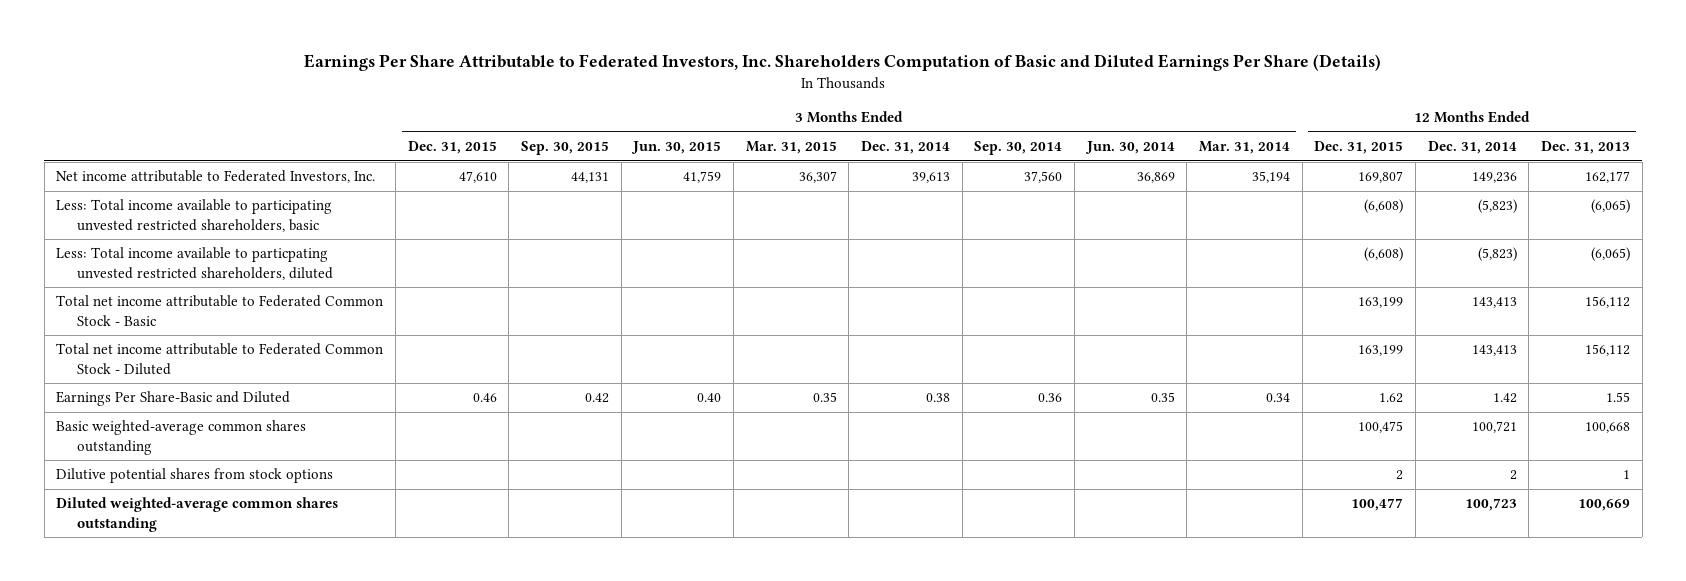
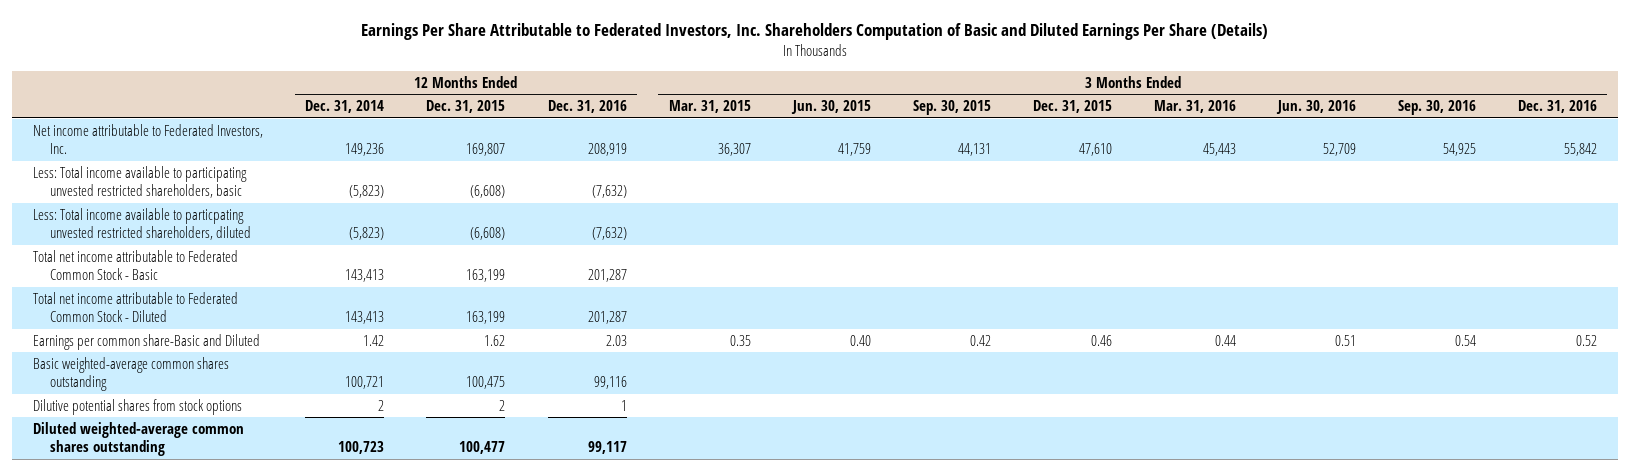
[860,141,950,155] Dec. 31, 2014 -> none
[974,141,1063,156] Sep. 30, 2014 -> none
[1084,141,1175,155] Jun. 30, 2014 -> none
[1198,141,1290,155] Mar. 31, 2014 -> none
[1540,141,1630,155] Dec. 31, 2013 -> none
none -> [547,100,627,114] Dec. 31, 2016
none -> [1153,100,1236,114] Mar. 31, 2016
none -> [1275,100,1356,115] Jun. 30, 2016
none -> [1397,100,1476,116] Sep. 30, 2016
none -> [1517,100,1597,114] Dec. 31, 2016
[56,391,291,407] Earnings Per Share-Basic and Diluted -> [33,333,261,350] Earnings per common share-Basic and Diluted

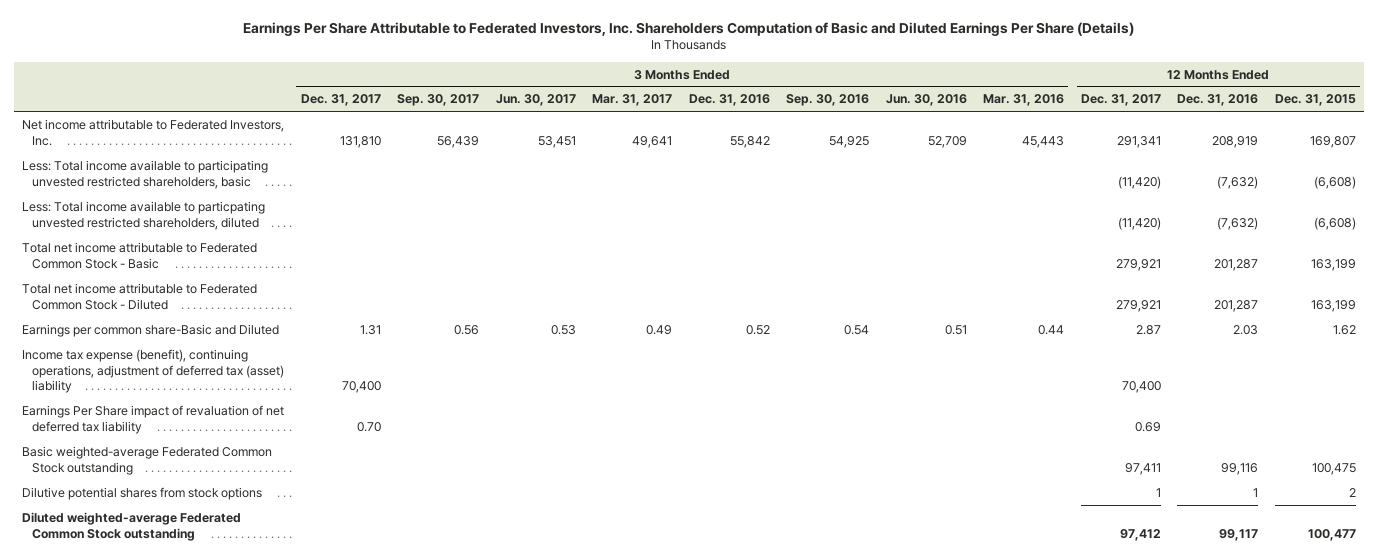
[305,100,385,114] Dec. 31, 2014 -> none
[668,100,751,114] Mar. 31, 2015 -> none
[790,100,871,115] Jun. 30, 2015 -> none
[912,100,991,116] Sep. 30, 2015 -> none
[1032,100,1112,114] Dec. 31, 2015 -> none
none -> [300,94,381,107] Dec. 31, 2017
none -> [397,94,480,107] Sep. 30, 2017
none -> [495,94,576,107] Jun. 30, 2017
none -> [592,94,673,107] Mar. 31, 2017
none -> [1080,94,1161,107] Dec. 31, 2017
none -> [21,348,284,394] Income tax expense (benefit), continuing operations, adjustment of deferred tax (asset) liability
none -> [21,404,284,434] Earnings Per Share impact of revaluation of net deferred tax liability
[33,356,230,392] Basic weighted-average common shares outstanding -> [21,445,272,475] Basic weighted-average Federated Common Stock outstanding
[33,421,245,457] Diluted weighted-average common shares outstanding -> [21,511,241,541] Diluted weighted-average Federated Common Stock outstanding

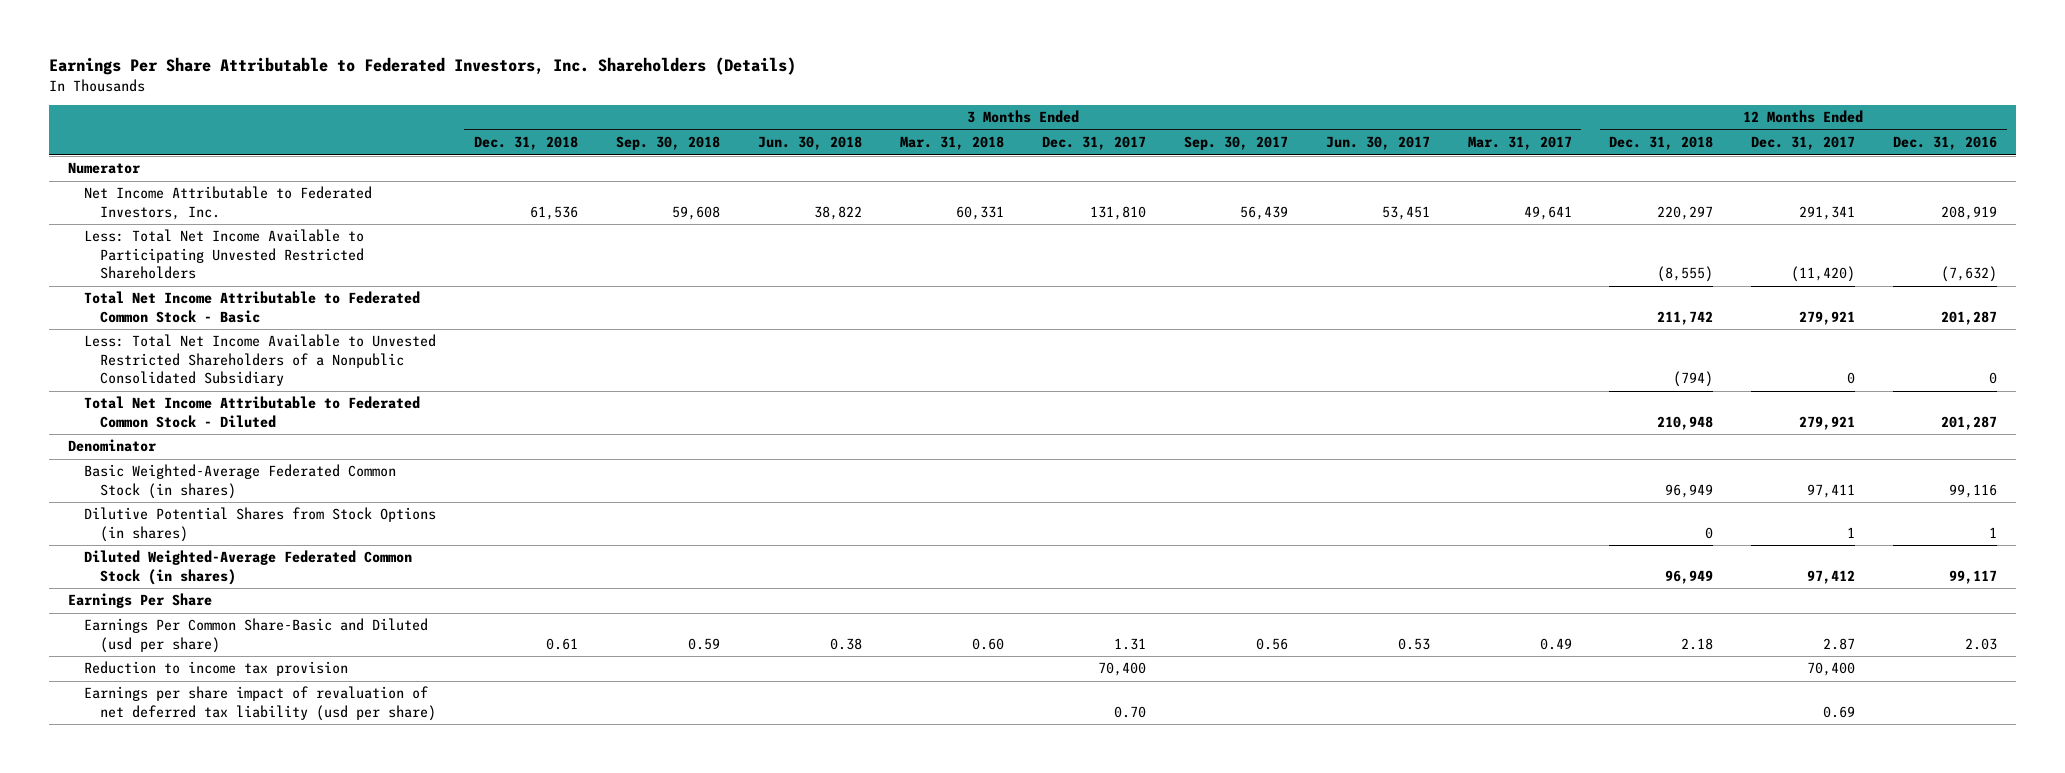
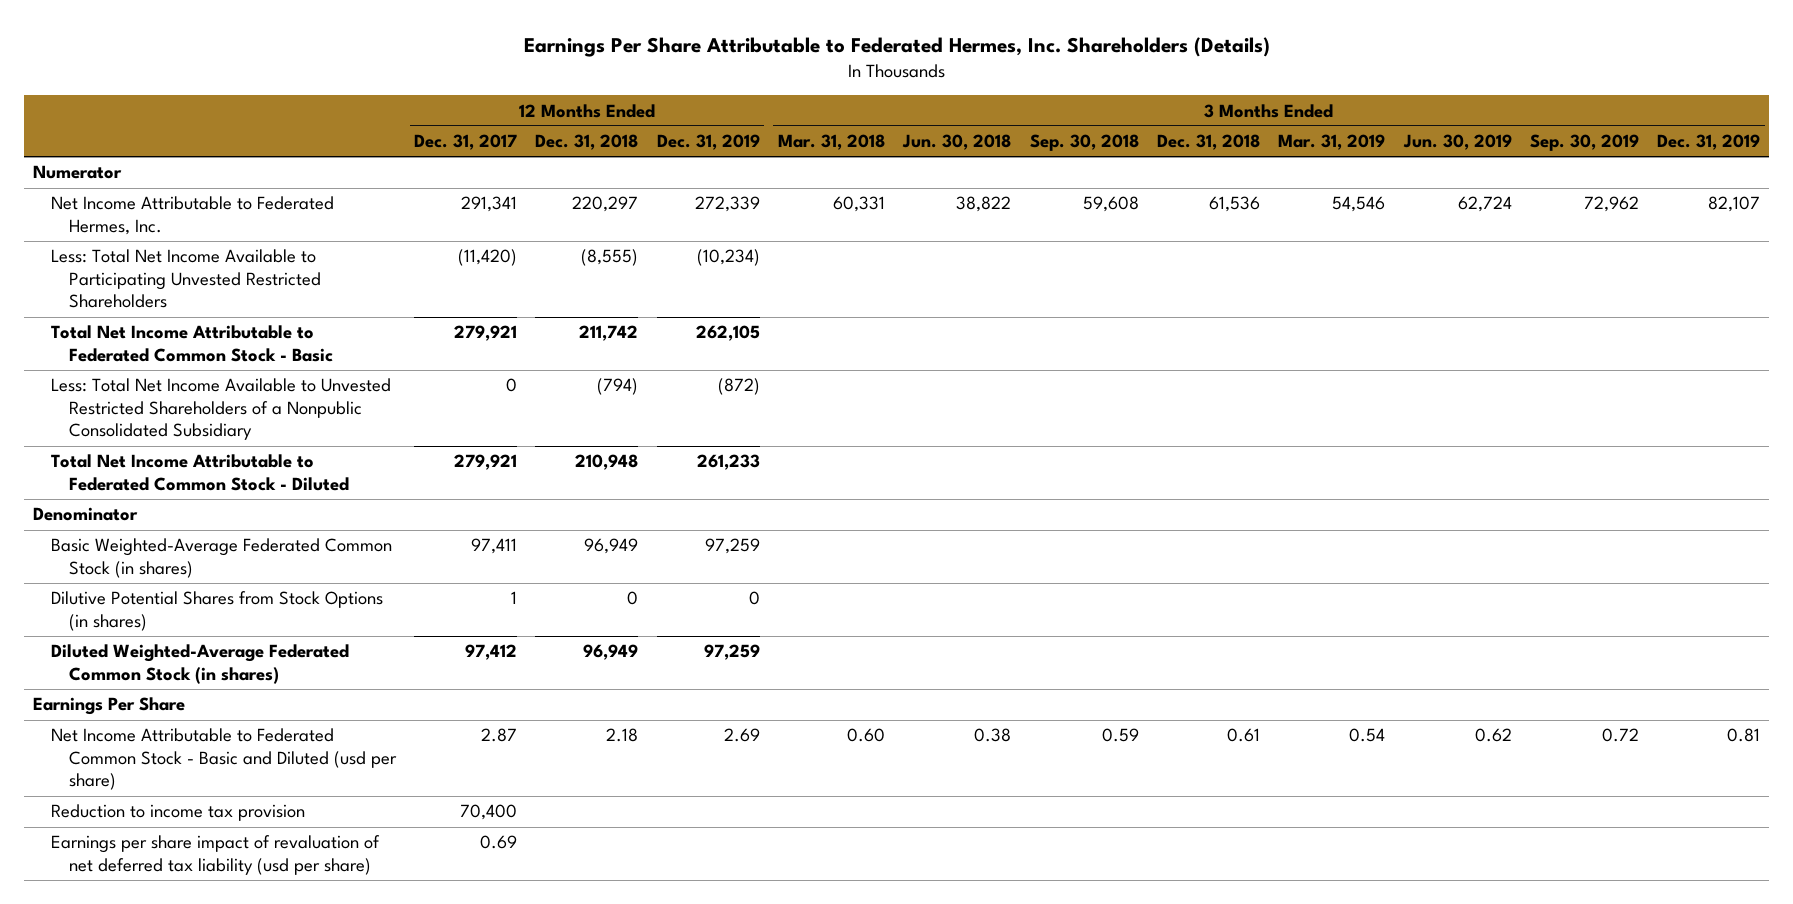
[49,57,797,76] Earnings Per Share Attributable to Federated Investors, Inc. Shareholders (Details) -> [523,37,1270,58] Earnings Per Share Attributable to Federated Hermes, Inc. Shareholders (Details)
[1041,136,1146,151] Dec. 31, 2017 -> none
[1183,136,1288,151] Sep. 30, 2017 -> none
[1325,136,1430,151] Jun. 30, 2017 -> none
[1467,136,1572,151] Mar. 31, 2017 -> none
[1893,136,1998,151] Dec. 31, 2016 -> none
none -> [656,134,760,151] Dec. 31, 2019
none -> [1278,134,1386,151] Mar. 31, 2019
none -> [1402,134,1512,151] Jun. 30, 2019
none -> [1529,134,1639,152] Sep. 30, 2019
none -> [1657,134,1761,151] Dec. 31, 2019
[84,186,373,220] Net Income Attributable to Federated Investors, Inc. -> [50,196,334,235] Net Income Attributable to Federated Hermes, Inc.
[84,618,429,653] Earnings Per Common Share-Basic and Diluted (usd per share) -> [50,728,397,791] Net Income Attributable to Federated Common Stock - Basic and Diluted (usd per share)

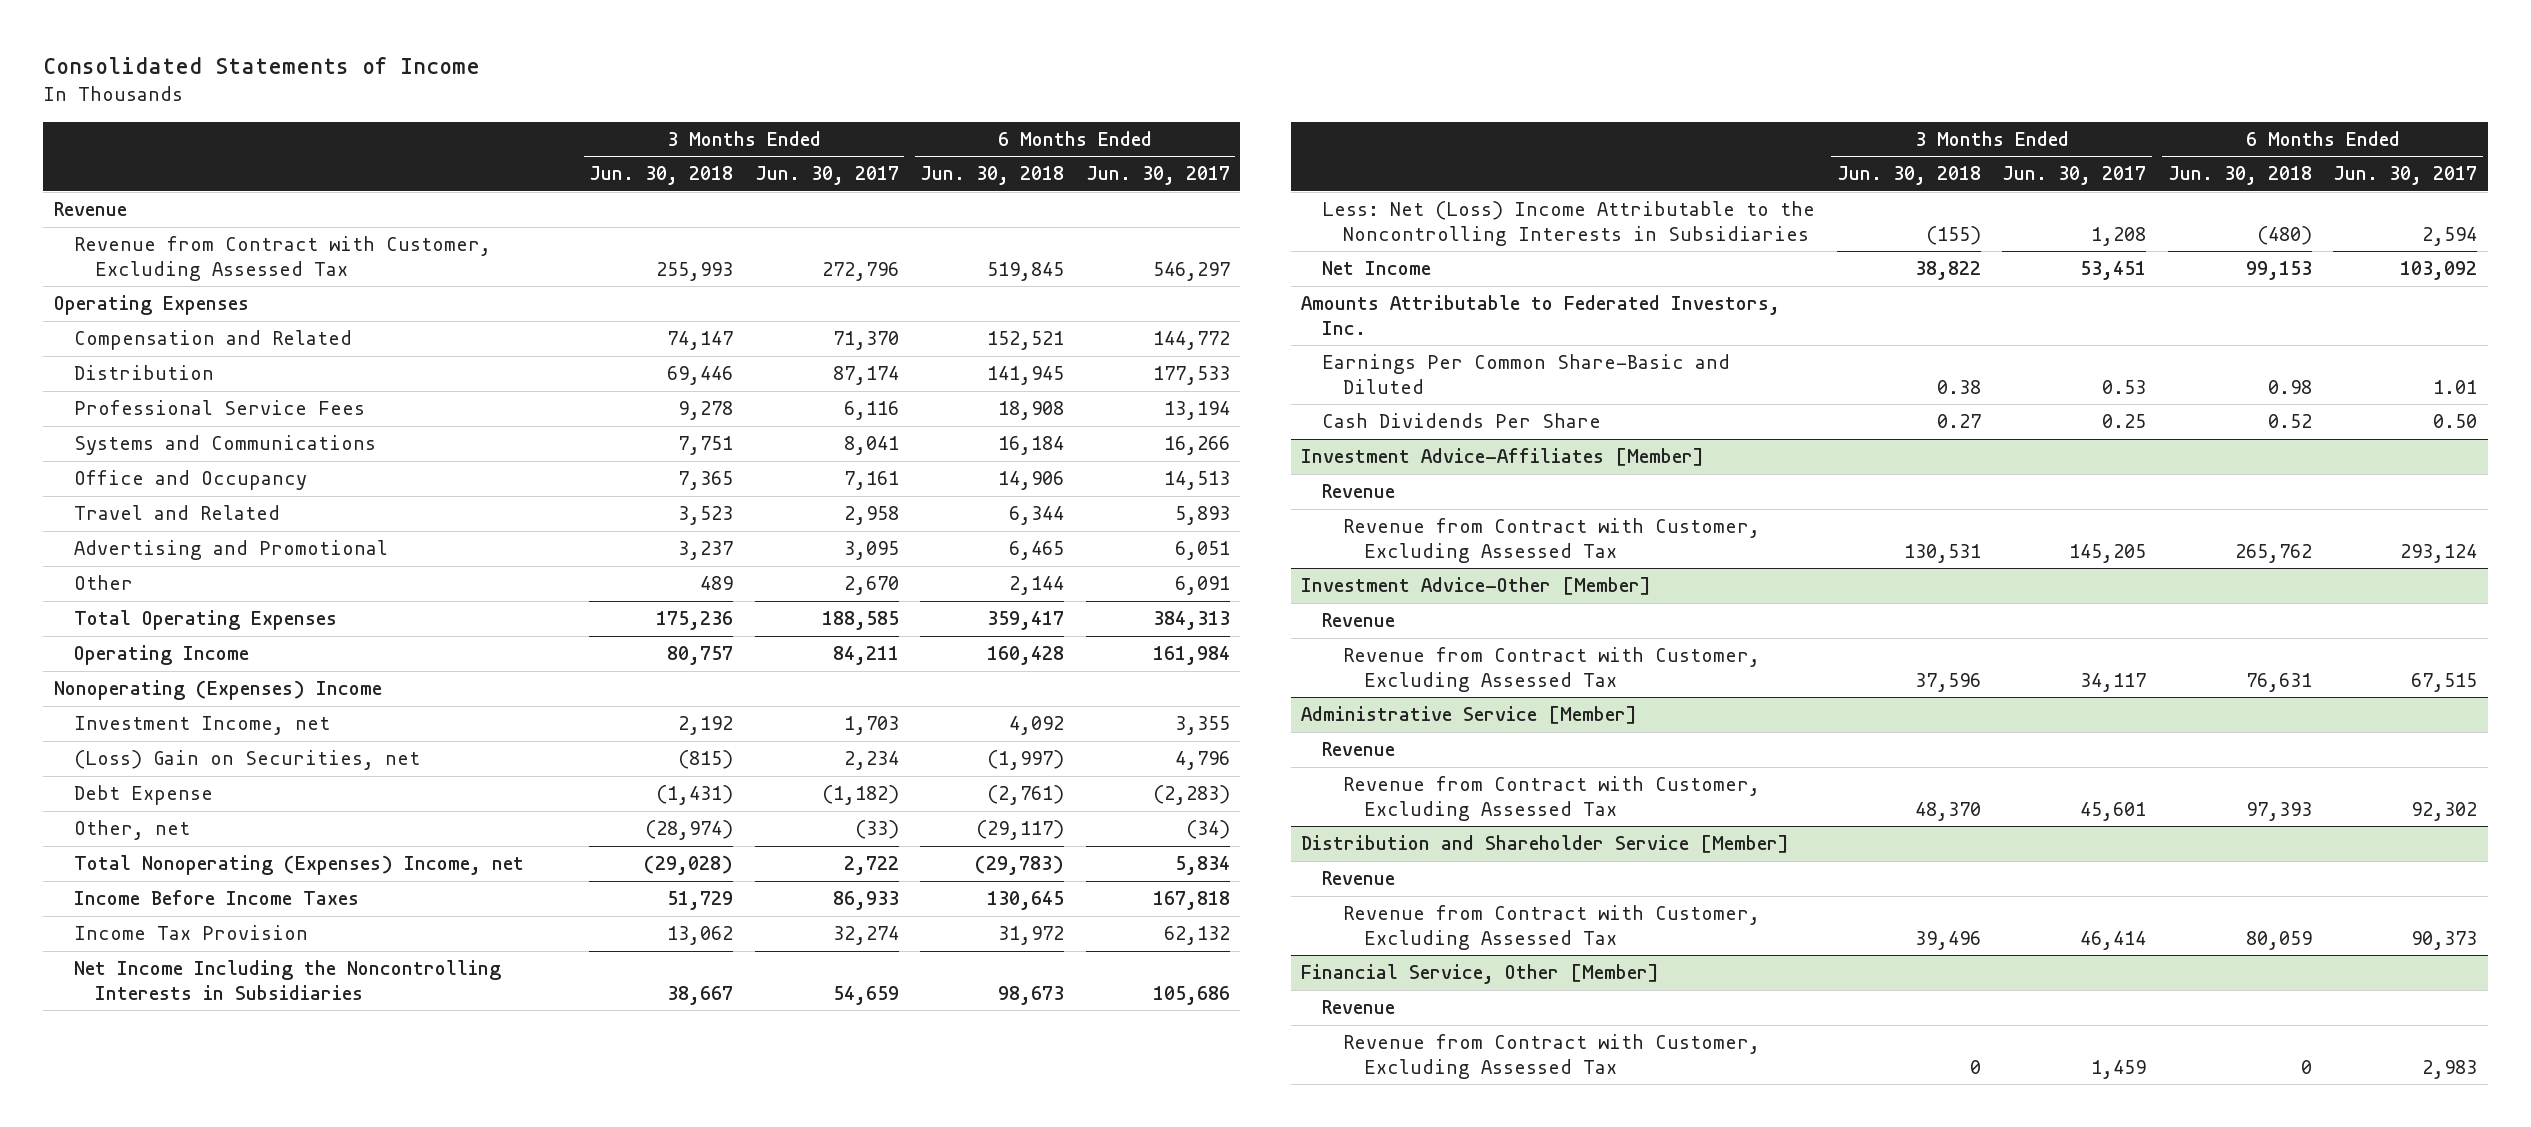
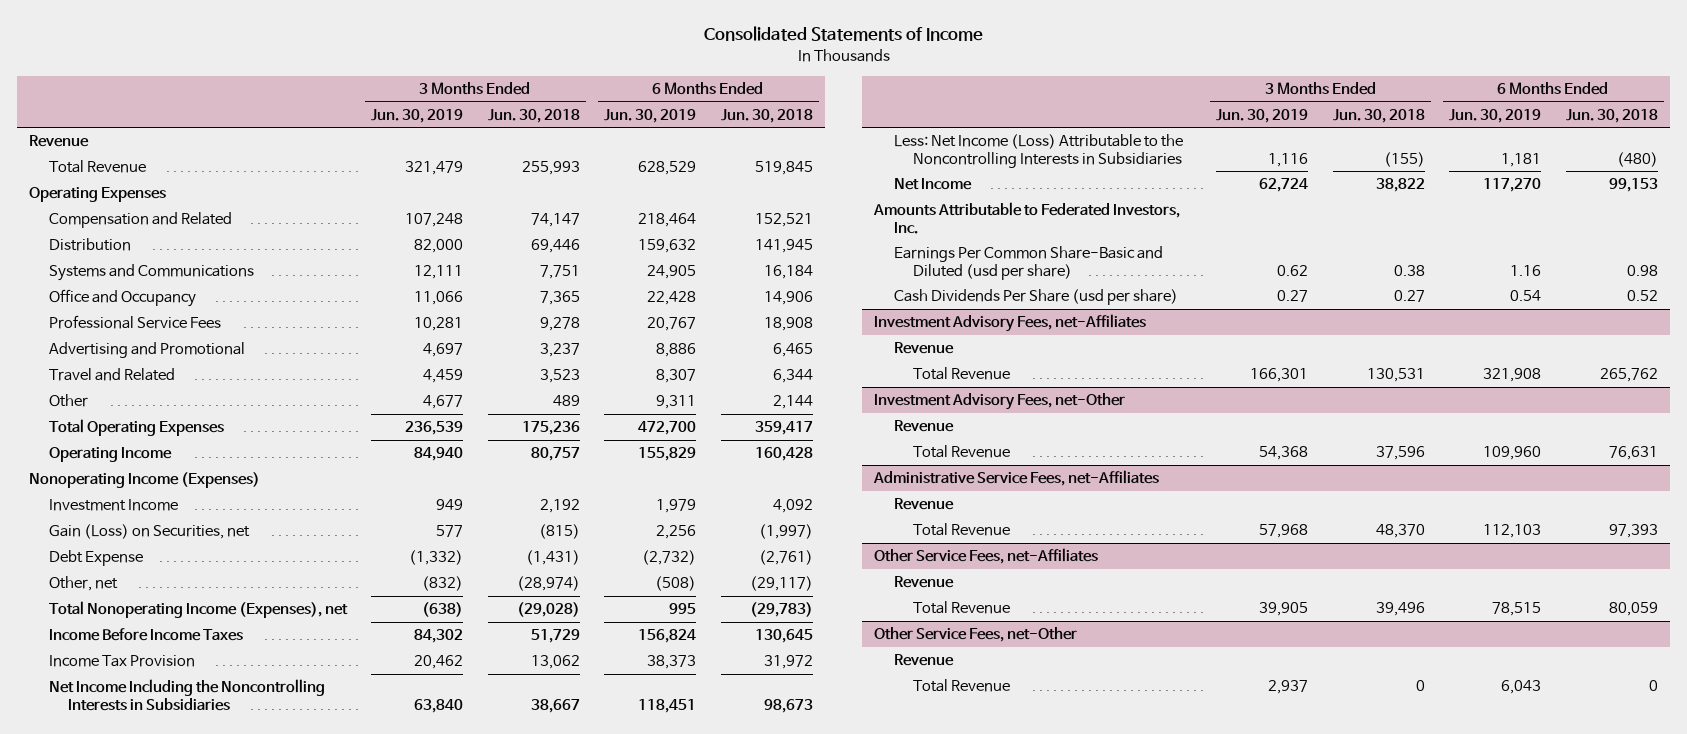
[754,166,899,186] Jun. 30, 2017 -> none
[1085,166,1230,186] Jun. 30, 2017 -> none
none -> [371,108,464,123] Jun. 30, 2019
none -> [604,108,697,123] Jun. 30, 2019
[74,236,492,281] Revenue from Contract with Customer, Excluding Assessed Tax -> [48,160,146,174] Total Revenue
[74,400,366,416] Professional Service Fees -> [48,315,221,330] Professional Service Fees
[74,505,281,521] Travel and Related -> [48,368,175,382] Travel and Related
[53,680,382,701] Nonoperating (Expenses) Income -> [29,472,261,489] Nonoperating Income (Expenses)
[74,716,331,736] Investment Income, net -> [48,499,178,512] Investment Income
[74,750,421,771] (Loss) Gain on Securities, net -> [48,524,250,540] Gain (Loss) on Securities, net
[74,855,525,876] Total Nonoperating (Expenses) Income, net -> [48,601,348,619] Total Nonoperating Income (Expenses), net
[1322,201,1816,246] Less: Net (Loss) Income Attributable to the Noncontrolling Interests in Subsidiaries -> [893,134,1183,168] Less: Net Income (Loss) Attributable to the Noncontrolling Interests in Subsidiaries
[1322,354,1731,394] Earnings Per Common Share-Basic and Diluted -> [893,246,1163,280] Earnings Per Common Share-Basic and Diluted (usd per share)
[1322,413,1602,429] Cash Dividends Per Share -> [893,289,1178,306] Cash Dividends Per Share (usd per share)
[1301,448,1705,467] Investment Advice-Affiliates [Member] -> [874,314,1147,333] Investment Advisory Fees, net-Affiliates
[1343,518,1761,563] Revenue from Contract with Customer, Excluding Assessed Tax -> [913,367,1011,381] Total Revenue
[1301,577,1652,596] Investment Advice-Other [Member] -> [874,393,1126,411] Investment Advisory Fees, net-Other
[1343,647,1761,692] Revenue from Contract with Customer, Excluding Assessed Tax -> [913,445,1011,459] Total Revenue
[1301,706,1638,725] Administrative Service [Member] -> [873,470,1160,487] Administrative Service Fees, net-Affiliates
[1343,776,1761,821] Revenue from Contract with Customer, Excluding Assessed Tax -> [913,523,1011,537] Total Revenue
[1301,835,1790,854] Distribution and Shareholder Service [Member] -> [874,548,1099,565] Other Service Fees, net-Affiliates
[1343,905,1761,950] Revenue from Contract with Customer, Excluding Assessed Tax -> [913,601,1011,615] Total Revenue
[1301,964,1660,985] Financial Service, Other [Member] -> [874,627,1078,643] Other Service Fees, net-Other
[1343,1034,1761,1079] Revenue from Contract with Customer, Excluding Assessed Tax -> [913,679,1011,693] Total Revenue

